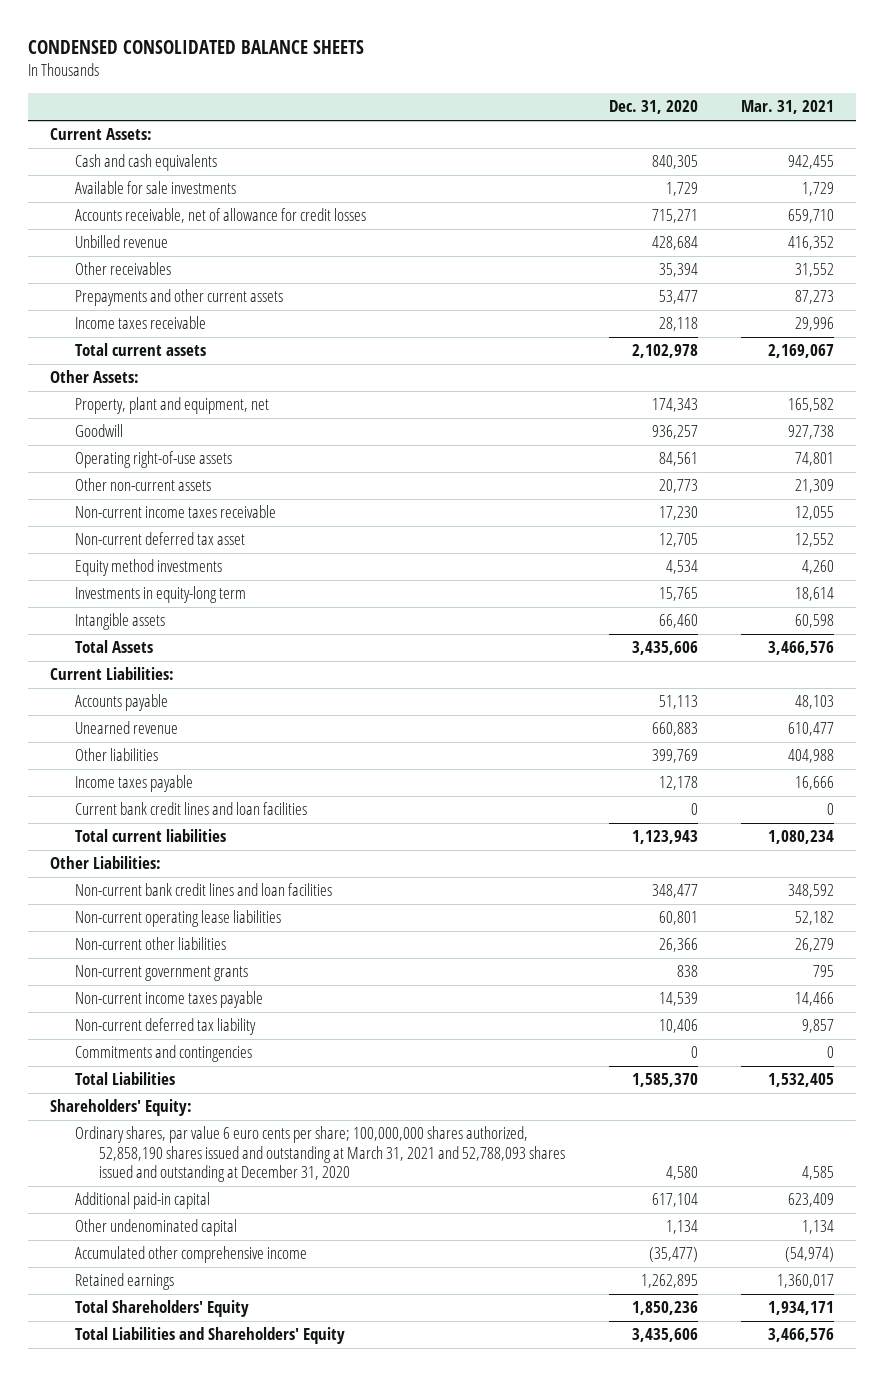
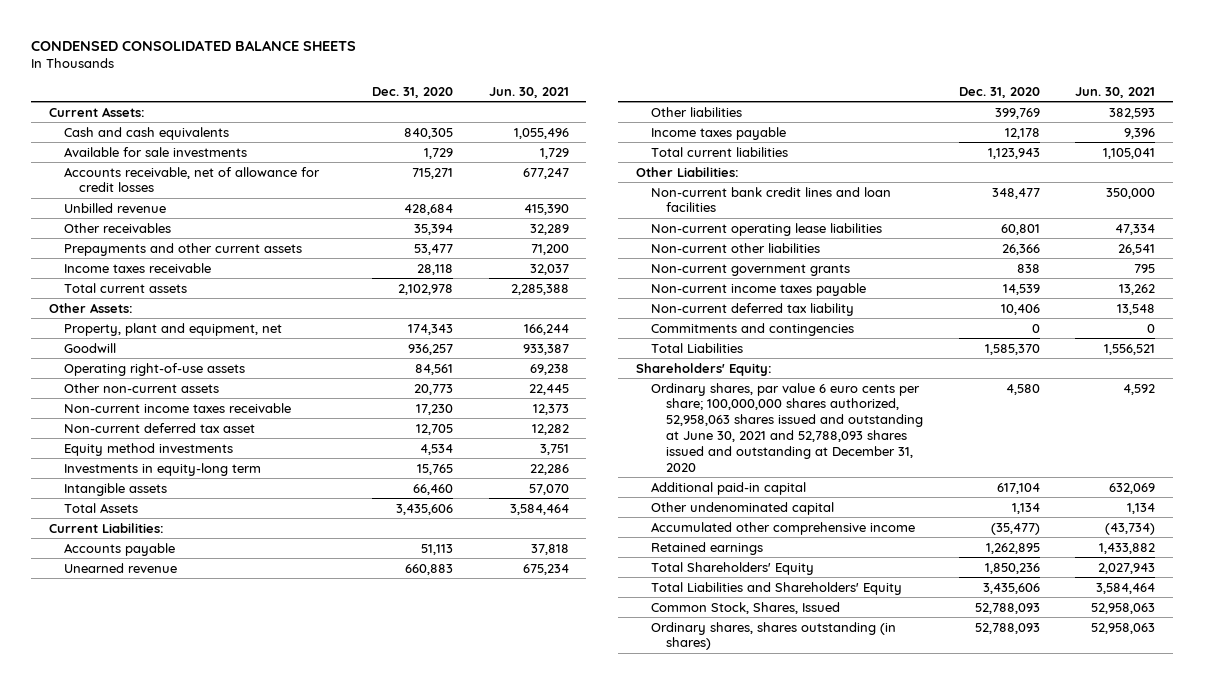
[741,100,835,115] Mar. 31, 2021 -> none
none -> [488,86,569,98] Jun. 30, 2021
[74,802,307,816] Current bank credit lines and loan facilities -> none
[74,1126,565,1183] Ordinary shares, par value 6 euro cents per share; 100,000,000 shares authorized, 52,858,190 shares issued and outstanding at March 31, 2021 and 52,788,093 shares issued and outstanding at December 31, 2020 -> [651,382,924,472] Ordinary shares, par value 6 euro cents per share; 100,000,000 shares authorized, 52,958,063 shares issued and outstanding at June 30, 2021 and 52,788,093 shares issued and outstanding at December 31, 2020
none -> [651,601,841,614] Common Stock, Shares, Issued
none -> [651,621,897,651] Ordinary shares, shares outstanding (in shares)

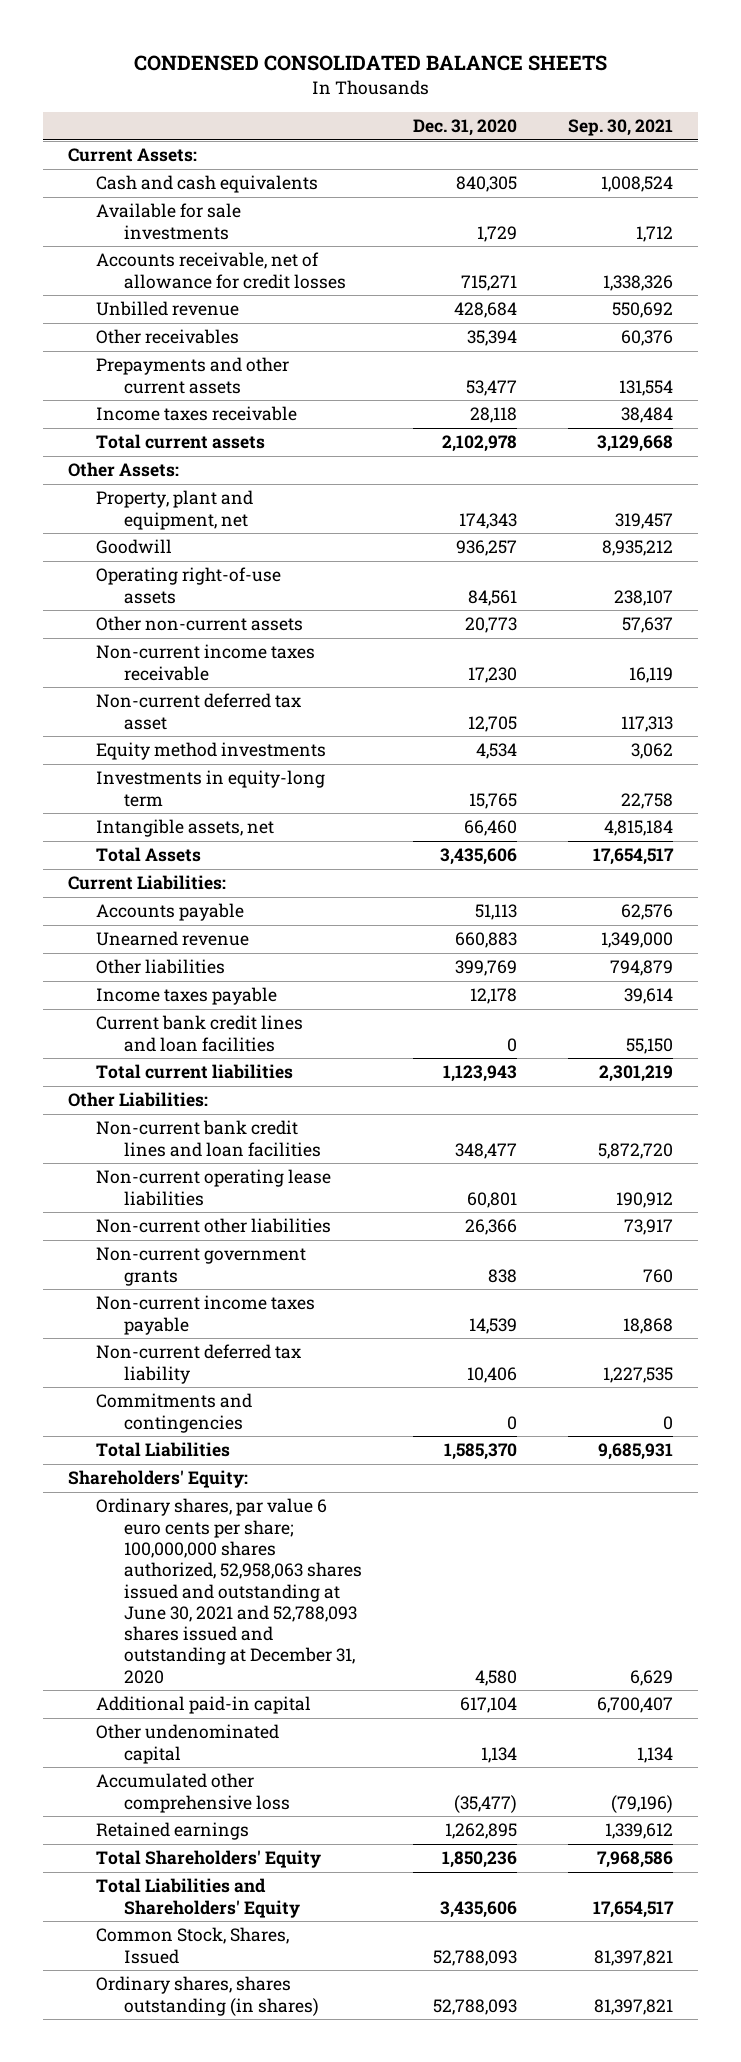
[488,86,569,98] Jun. 30, 2021 -> none
none -> [567,119,673,137] Sep. 30, 2021
[64,482,168,496] Intangible assets -> [96,819,275,838] Intangible assets, net
none -> [96,1015,304,1052] Current bank credit lines and loan facilities
[651,521,916,535] Accumulated other comprehensive income -> [96,1773,290,1813] Accumulated other comprehensive loss

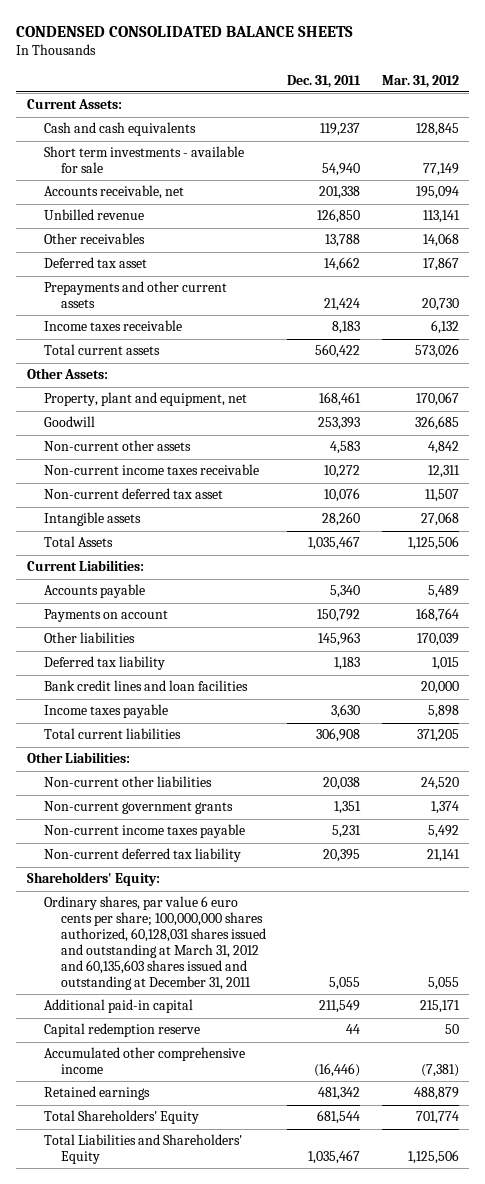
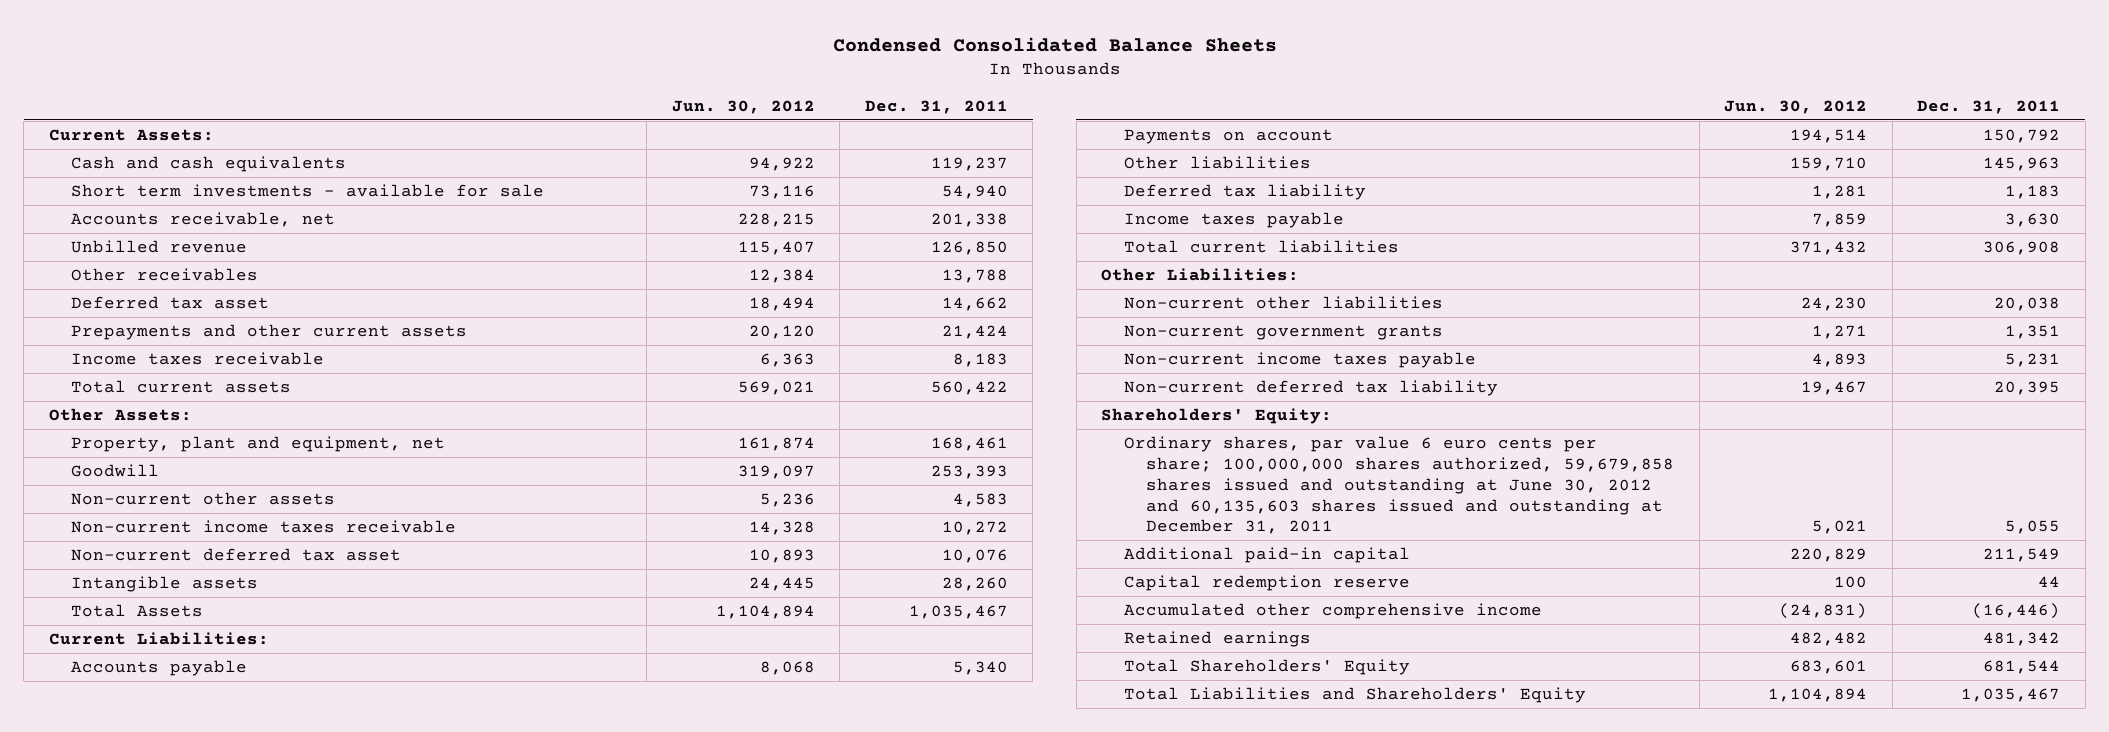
[15,25,353,37] CONDENSED CONSOLIDATED BALANCE SHEETS -> [832,36,1277,52] Condensed Consolidated Balance Sheets
[381,74,459,88] Mar. 31, 2012 -> none
none -> [671,99,815,114] Jun. 30, 2012
[43,680,248,692] Bank credit lines and loan facilities -> none
[43,896,266,990] Ordinary shares, par value 6 euro cents per share; 100,000,000 shares authorized, 60,128,031 shares issued and outstanding at March 31, 2012 and 60,135,603 shares issued and outstanding at December 31, 2011 -> [1123,436,1675,535] Ordinary shares, par value 6 euro cents per share; 100,000,000 shares authorized, 59,679,858 shares issued and outstanding at June 30, 2012 and 60,135,603 shares issued and outstanding at December 31, 2011

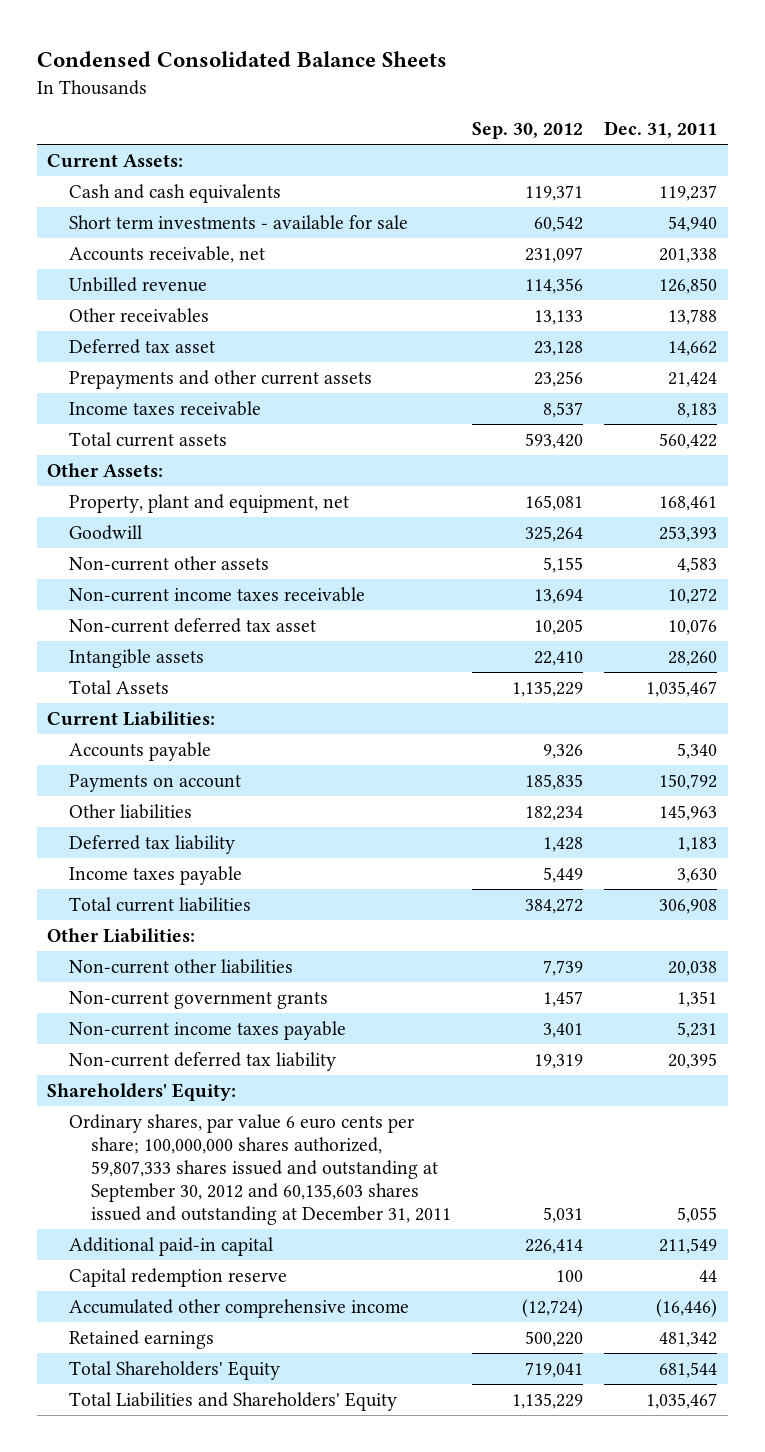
[671,99,815,114] Jun. 30, 2012 -> none
none -> [472,122,584,140] Sep. 30, 2012
[1123,436,1675,535] Ordinary shares, par value 6 euro cents per share; 100,000,000 shares authorized, 59,679,858 shares issued and outstanding at June 30, 2012 and 60,135,603 shares issued and outstanding at December 31, 2011 -> [69,1113,451,1225] Ordinary shares, par value 6 euro cents per share; 100,000,000 shares authorized, 59,807,333 shares issued and outstanding at September 30, 2012 and 60,135,603 shares issued and outstanding at December 31, 2011

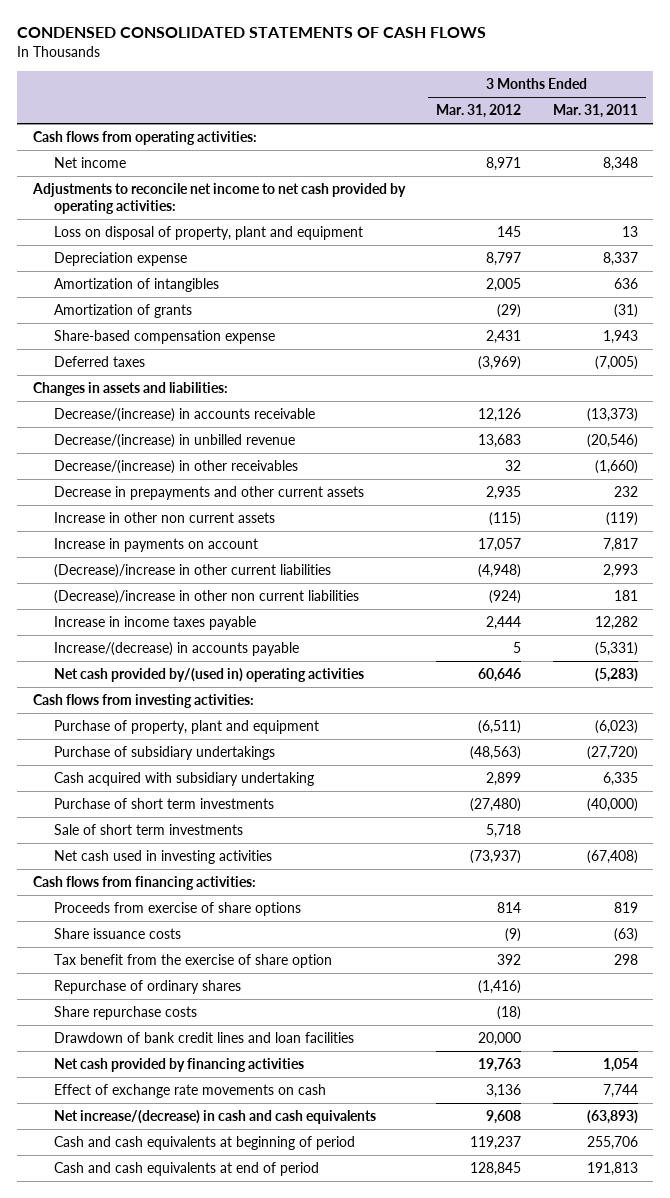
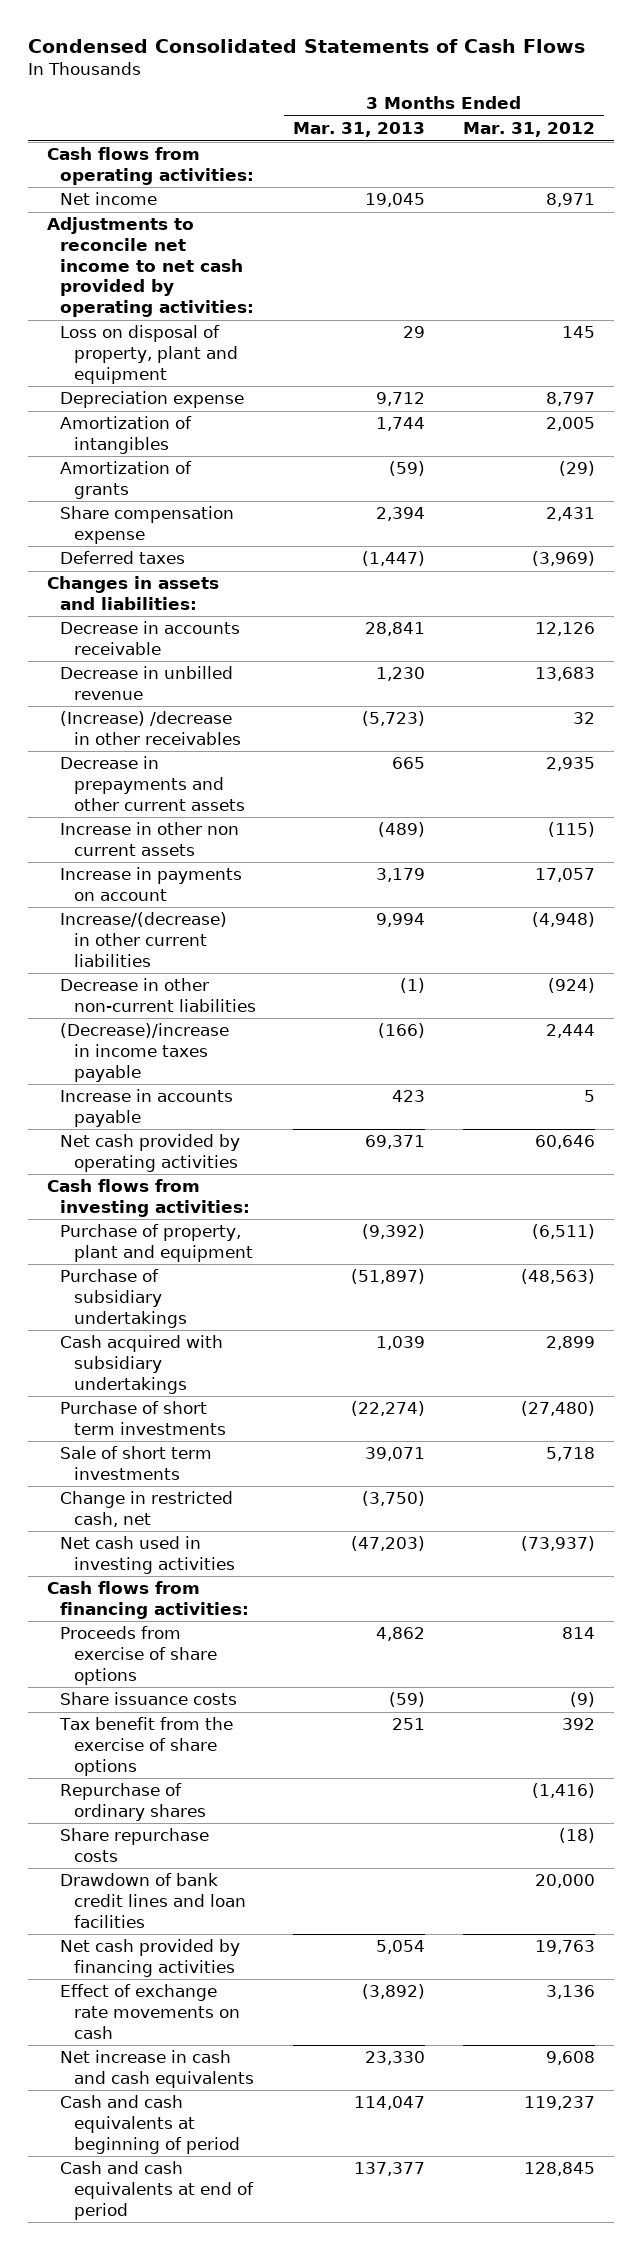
[16,27,486,39] CONDENSED CONSOLIDATED STATEMENTS OF CASH FLOWS -> [27,38,585,53] Condensed Consolidated Statements of Cash Flows
[552,104,638,119] Mar. 31, 2011 -> none
none -> [293,122,426,138] Mar. 31, 2013
[53,330,275,345] Share-based compensation expense -> [60,506,235,545] Share compensation expense
[53,408,315,423] Decrease/(increase) in accounts receivable -> [60,621,241,656] Decrease in accounts receivable
[53,434,295,449] Decrease/(increase) in unbilled revenue -> [60,666,234,701] Decrease in unbilled revenue
[53,460,298,475] Decrease/(increase) in other receivables -> [60,711,241,746] (Increase) /decrease in other receivables
[53,564,331,579] (Decrease)/increase in other current liabilities -> [60,912,228,967] Increase/(decrease) in other current liabilities
[53,590,359,605] (Decrease)/increase in other non current liabilities -> [60,978,256,1013] Decrease in other non-current liabilities
[53,616,256,631] Increase in income taxes payable -> [60,1023,230,1082] (Decrease)/increase in income taxes payable
[53,642,299,657] Increase/(decrease) in accounts payable -> [60,1089,234,1128] Increase in accounts payable
[53,668,364,683] Net cash provided by/(used in) operating activities -> [60,1134,241,1173] Net cash provided by operating activities
[53,772,314,787] Cash acquired with subsidiary undertaking -> [60,1335,224,1394] Cash acquired with subsidiary undertakings
none -> [60,1491,234,1528] Change in restricted cash, net
[53,954,332,969] Tax benefit from the exercise of share option -> [59,1717,234,1776] Tax benefit from the exercise of share options
[53,1110,376,1125] Net increase/(decrease) in cash and cash equivalents -> [60,2050,254,2089] Net increase in cash and cash equivalents

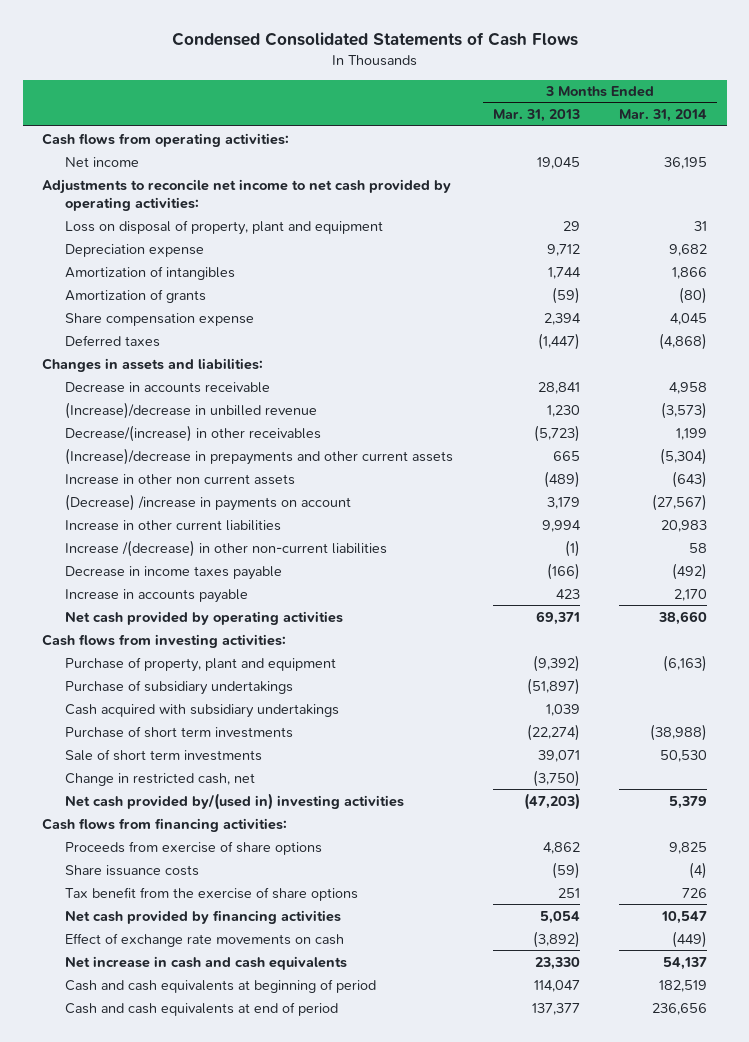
[462,122,595,138] Mar. 31, 2012 -> none
none -> [618,109,707,123] Mar. 31, 2014
[60,666,234,701] Decrease in unbilled revenue -> [65,401,318,419] (Increase)/decrease in unbilled revenue
[60,711,241,746] (Increase) /decrease in other receivables -> [65,424,322,442] Decrease/(increase) in other receivables
[60,756,245,811] Decrease in prepayments and other current assets -> [65,447,454,465] (Increase)/decrease in prepayments and other current assets
[60,867,243,902] Increase in payments on account -> [65,493,352,511] (Decrease) /increase in payments on account
[60,912,228,967] Increase/(decrease) in other current liabilities -> [65,519,282,531] Increase in other current liabilities
[60,978,256,1013] Decrease in other non-current liabilities -> [65,539,388,557] Increase /(decrease) in other non-current liabilities
[60,1023,230,1082] (Decrease)/increase in income taxes payable -> [65,565,283,580] Decrease in income taxes payable
[60,1536,235,1575] Net cash used in investing activities -> [65,792,405,810] Net cash provided by/(used in) investing activities
[60,1783,206,1822] Repurchase of ordinary shares -> none
[60,1828,210,1863] Share repurchase costs -> none
[60,1873,246,1928] Drawdown of bank credit lines and loan facilities -> none

